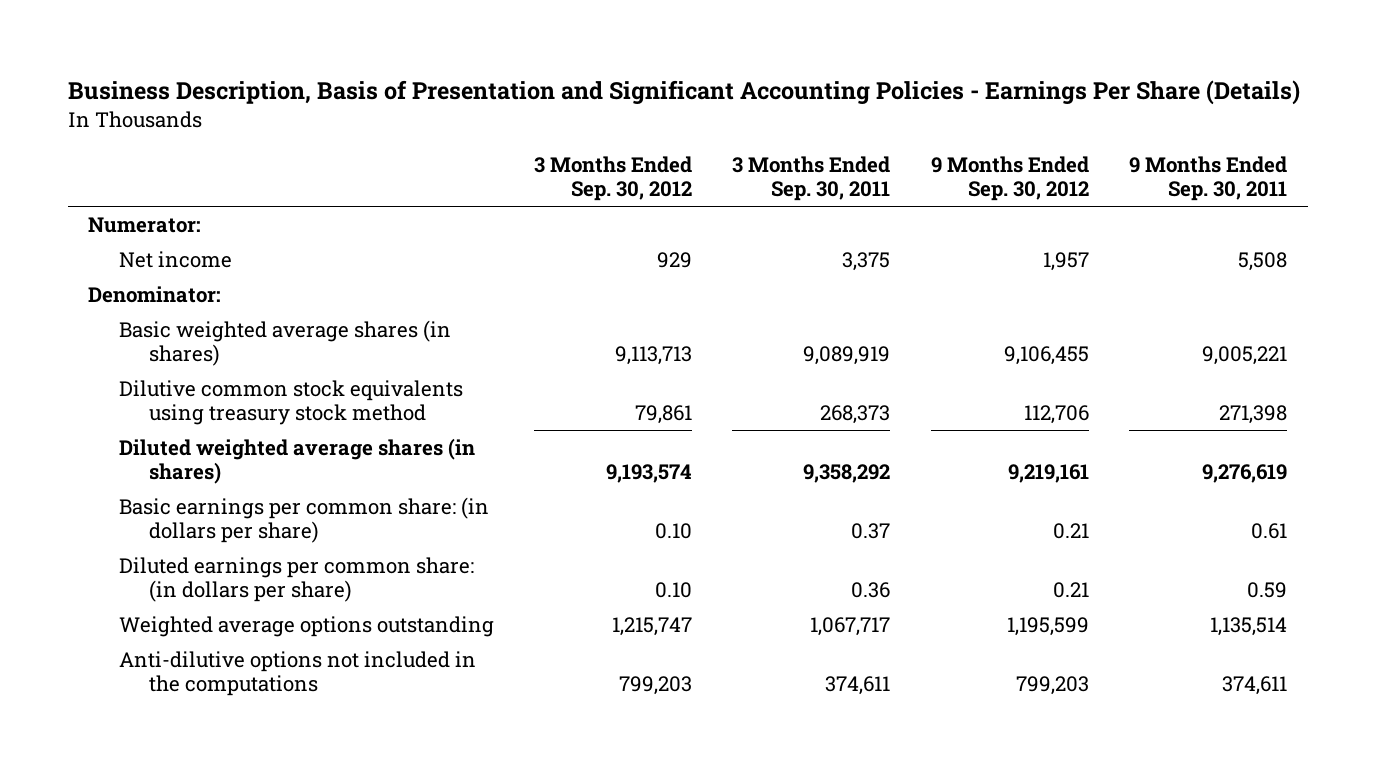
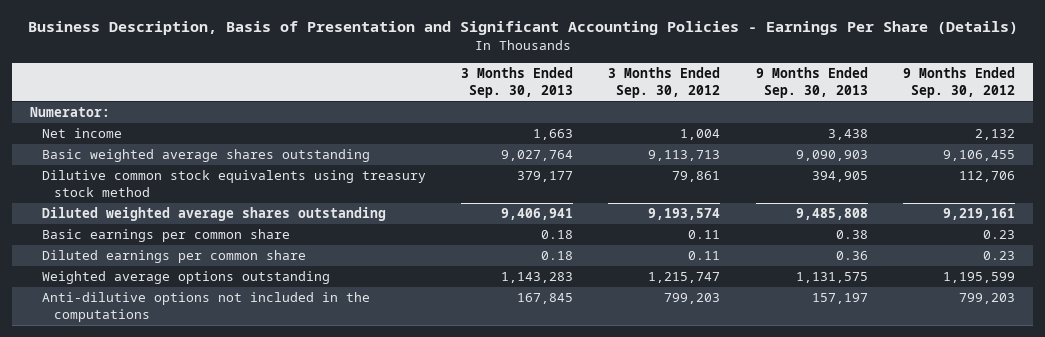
[732,155,891,201] 3 Months Ended Sep. 30, 2011 -> none
[1129,155,1288,201] 9 Months Ended Sep. 30, 2011 -> none
none -> [461,66,574,98] 3 Months Ended Sep. 30, 2013
none -> [755,66,868,98] 9 Months Ended Sep. 30, 2013
[87,285,221,303] Denominator: -> none
[657,251,693,268] 929 -> [680,129,721,141] 1,004
[1042,251,1089,271] 1,957 -> [974,129,1015,141] 2,132
[118,319,451,366] Basic weighted average shares (in shares) -> [41,149,370,163] Basic weighted average shares outstanding
[118,437,475,484] Diluted weighted average shares (in shares) -> [41,207,386,222] Diluted weighted average shares outstanding
[118,496,489,543] Basic earnings per common share: (in dollars per share) -> [41,229,290,243] Basic earnings per common share
[655,522,693,539] 0.10 -> [688,230,721,240] 0.11
[1052,522,1089,539] 0.21 -> [982,230,1015,240] 0.23
[118,556,474,602] Diluted earnings per common share: (in dollars per share) -> [41,250,306,264] Diluted earnings per common share
[655,581,693,598] 0.10 -> [688,251,721,261] 0.11
[1052,581,1089,598] 0.21 -> [982,251,1015,261] 0.23

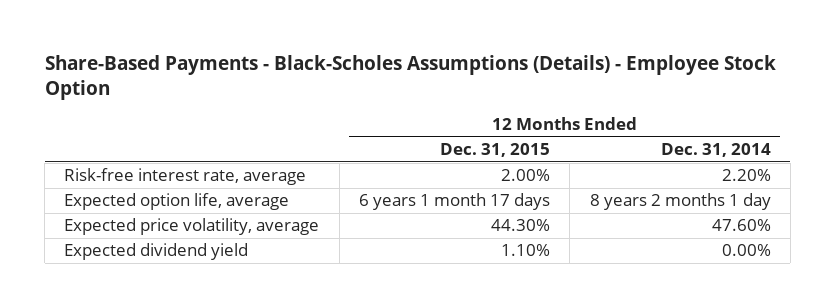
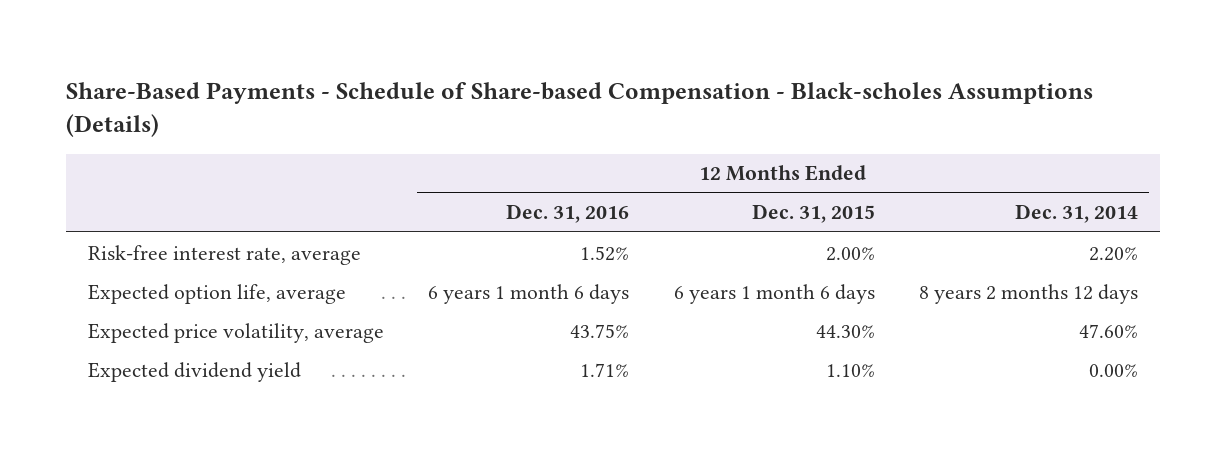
[44,55,776,101] Share-Based Payments - Black-Scholes Assumptions (Details) - Employee Stock Option -> [65,82,1093,138] Share-Based Payments - Schedule of Share-based Compensation - Black-scholes Assumptions (Details)
none -> [506,204,630,224] Dec. 31, 2016
[359,193,551,211] 6 years 1 month 17 days -> [673,283,875,304] 6 years 1 month 6 days
[589,193,771,211] 8 years 2 months 1 day -> [918,283,1138,304] 8 years 2 months 12 days

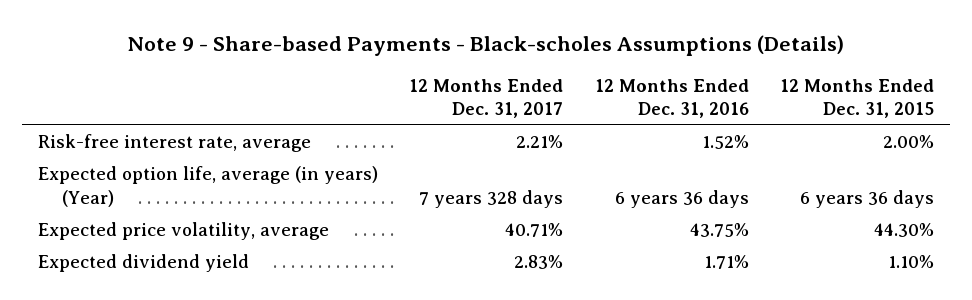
[65,82,1093,138] Share-Based Payments - Schedule of Share-based Compensation - Black-scholes Assumptions (Details) -> [127,34,845,56] Note 9 - Share-based Payments - Black-scholes Assumptions (Details)
[1014,204,1138,224] Dec. 31, 2014 -> none
none -> [409,78,564,119] 12 Months Ended Dec. 31, 2017
[88,283,347,304] Expected option life, average -> [37,166,378,207] Expected option life, average (in years) (Year)
[428,283,630,304] 6 years 1 month 6 days -> [614,189,749,208] 6 years 36 days
[673,283,875,304] 6 years 1 month 6 days -> [800,189,935,208] 6 years 36 days

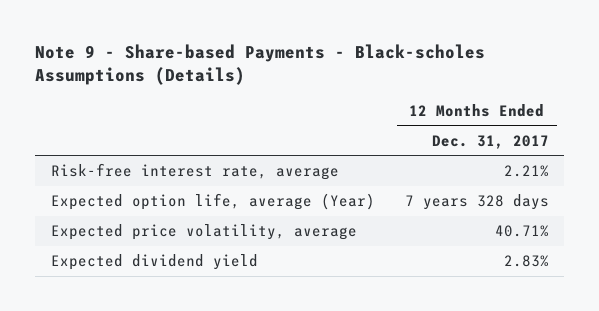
[594,78,749,119] 12 Months Ended Dec. 31, 2016 -> none
[780,78,935,119] 12 Months Ended Dec. 31, 2015 -> none
[37,166,378,207] Expected option life, average (in years) (Year) -> [50,192,375,210] Expected option life, average (Year)

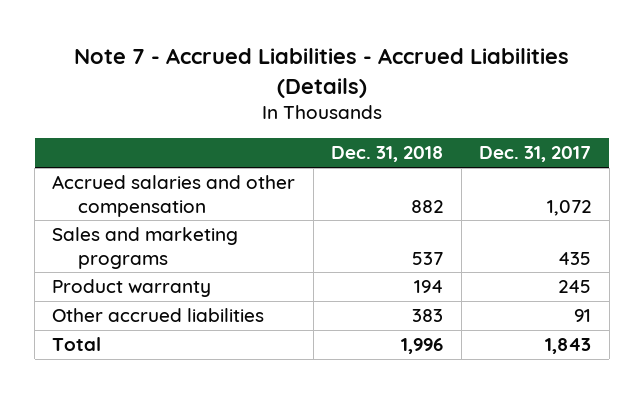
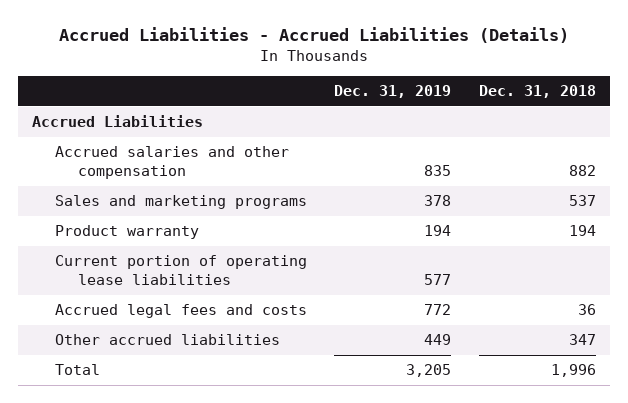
[73,48,569,98] Note 7 - Accrued Liabilities - Accrued Liabilities (Details) -> [58,27,569,44] Accrued Liabilities - Accrued Liabilities (Details)
[479,146,592,163] Dec. 31, 2017 -> none
none -> [334,85,452,99] Dec. 31, 2019
none -> [31,115,203,128] Accrued Liabilities
none -> [54,255,307,286] Current portion of operating lease liabilities
none -> [54,304,307,319] Accrued legal fees and costs
[412,309,444,323] 383 -> [568,334,596,346] 347

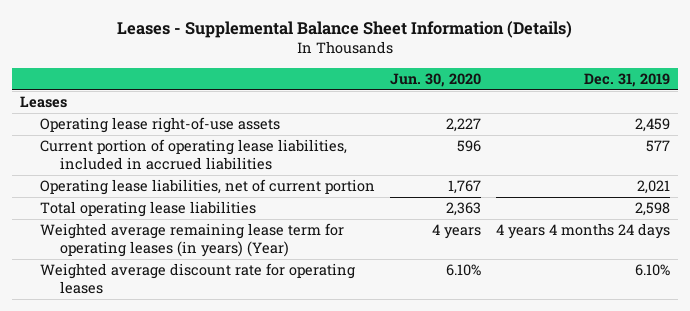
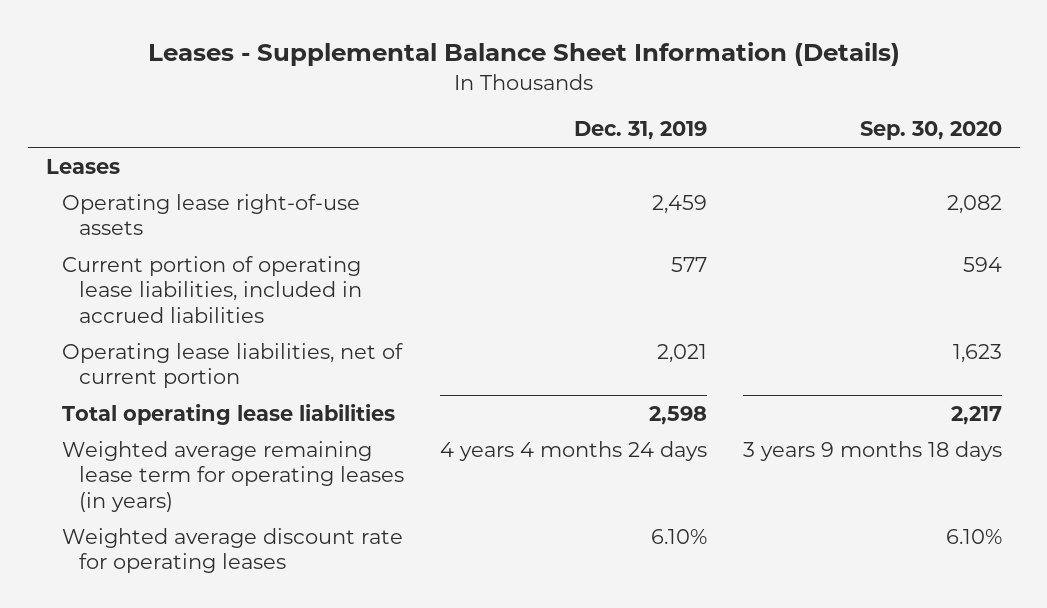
[389,73,481,88] Jun. 30, 2020 -> none
none -> [859,121,1002,141] Sep. 30, 2020
[39,223,344,258] Weighted average remaining lease term for operating leases (in years) (Year) -> [62,440,405,512] Weighted average remaining lease term for operating leases (in years)

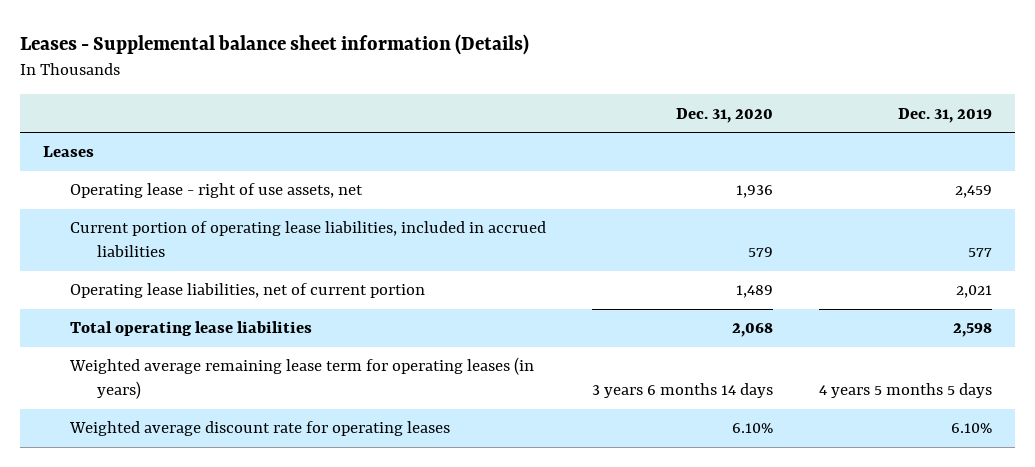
[147,41,900,66] Leases - Supplemental Balance Sheet Information (Details) -> [20,33,530,55] Leases - Supplemental balance sheet information (Details)
[859,121,1002,141] Sep. 30, 2020 -> none
none -> [676,107,774,123] Dec. 31, 2020
[62,193,361,236] Operating lease right-of-use assets -> [70,183,364,199] Operating lease - right of use assets, net
[439,440,707,461] 4 years 4 months 24 days -> [819,383,993,399] 4 years 5 months 5 days

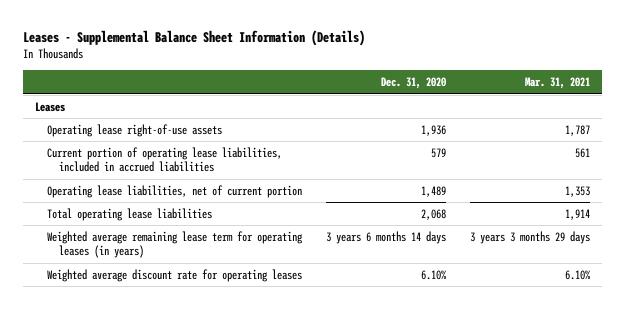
[20,33,530,55] Leases - Supplemental balance sheet information (Details) -> [23,29,366,46] Leases - Supplemental Balance Sheet Information (Details)
[898,107,993,123] Dec. 31, 2019 -> none
none -> [525,77,591,90] Mar. 31, 2021
[70,183,364,199] Operating lease - right of use assets, net -> [47,123,223,137] Operating lease right-of-use assets

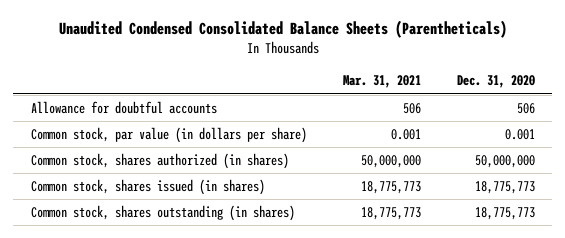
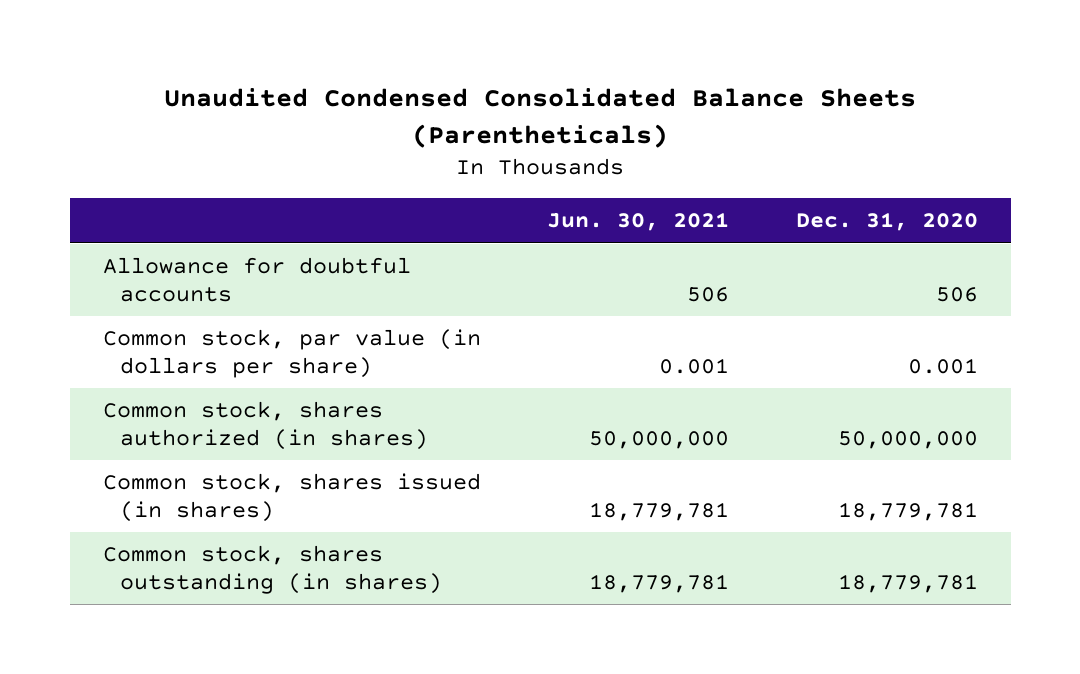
[342,75,421,89] Mar. 31, 2021 -> none
none -> [547,212,730,232] Jun. 30, 2021
[474,181,535,195] 18,775,773 -> [837,501,978,521] 18,779,781
[474,207,535,221] 18,775,773 -> [837,573,978,593] 18,779,781

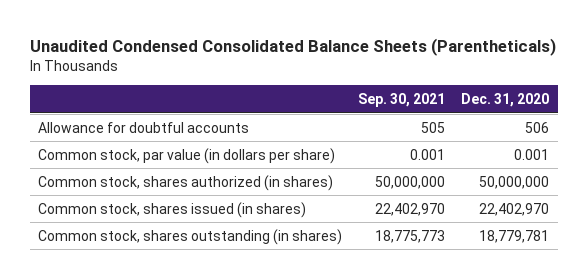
[547,212,730,232] Jun. 30, 2021 -> none
none -> [358,93,446,108] Sep. 30, 2021
[837,501,978,521] 18,779,781 -> [479,202,550,216] 22,402,970

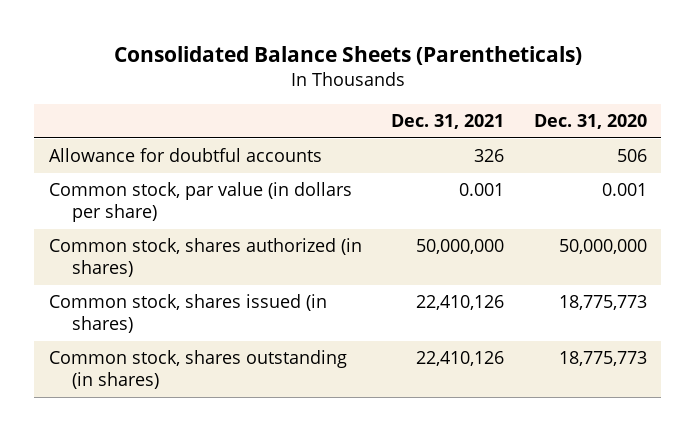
[30,38,557,57] Unaudited Condensed Consolidated Balance Sheets (Parentheticals) -> [113,45,582,65] Consolidated Balance Sheets (Parentheticals)
[358,93,446,108] Sep. 30, 2021 -> none
none -> [391,113,505,129] Dec. 31, 2021
[479,202,550,216] 22,402,970 -> [558,295,647,311] 18,775,773
[479,229,550,243] 18,779,781 -> [558,351,647,367] 18,775,773

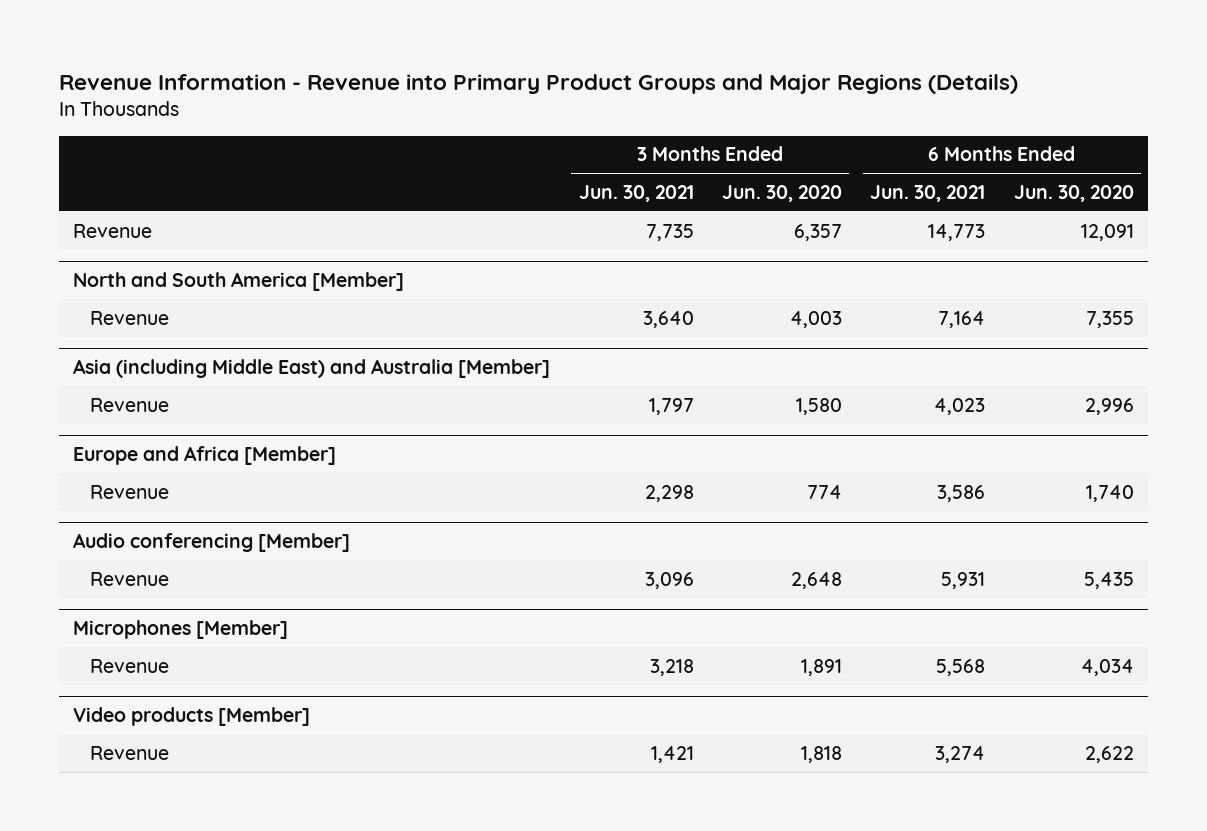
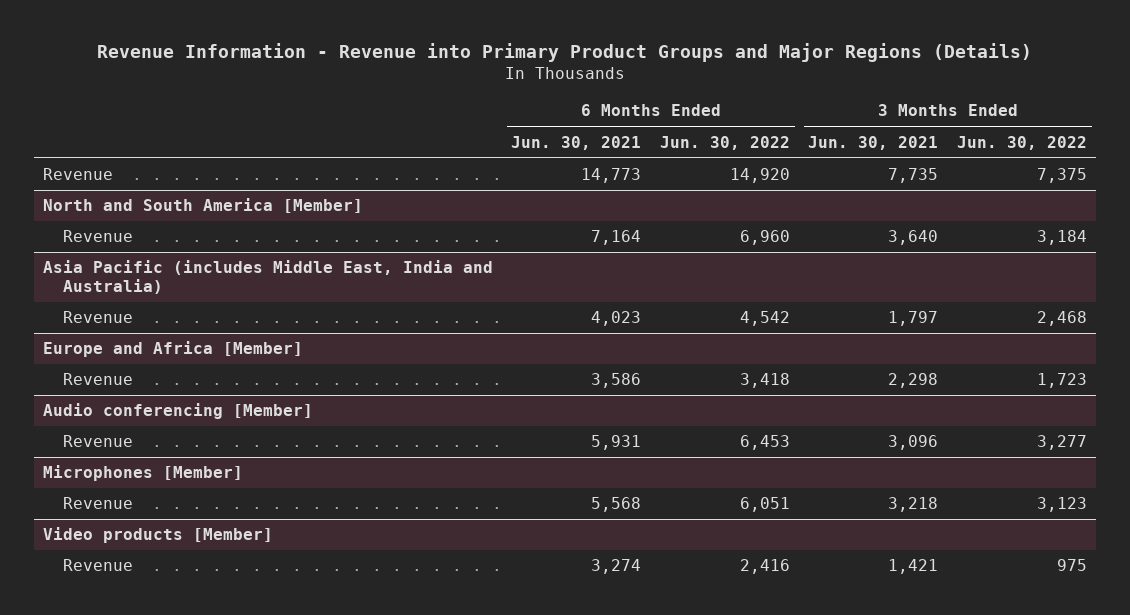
[721,185,842,203] Jun. 30, 2020 -> none
[1013,185,1134,203] Jun. 30, 2020 -> none
none -> [659,135,790,150] Jun. 30, 2022
none -> [956,135,1087,150] Jun. 30, 2022
[73,359,551,379] Asia (including Middle East) and Australia [Member] -> [42,260,493,295] Asia Pacific (includes Middle East, India and Australia)

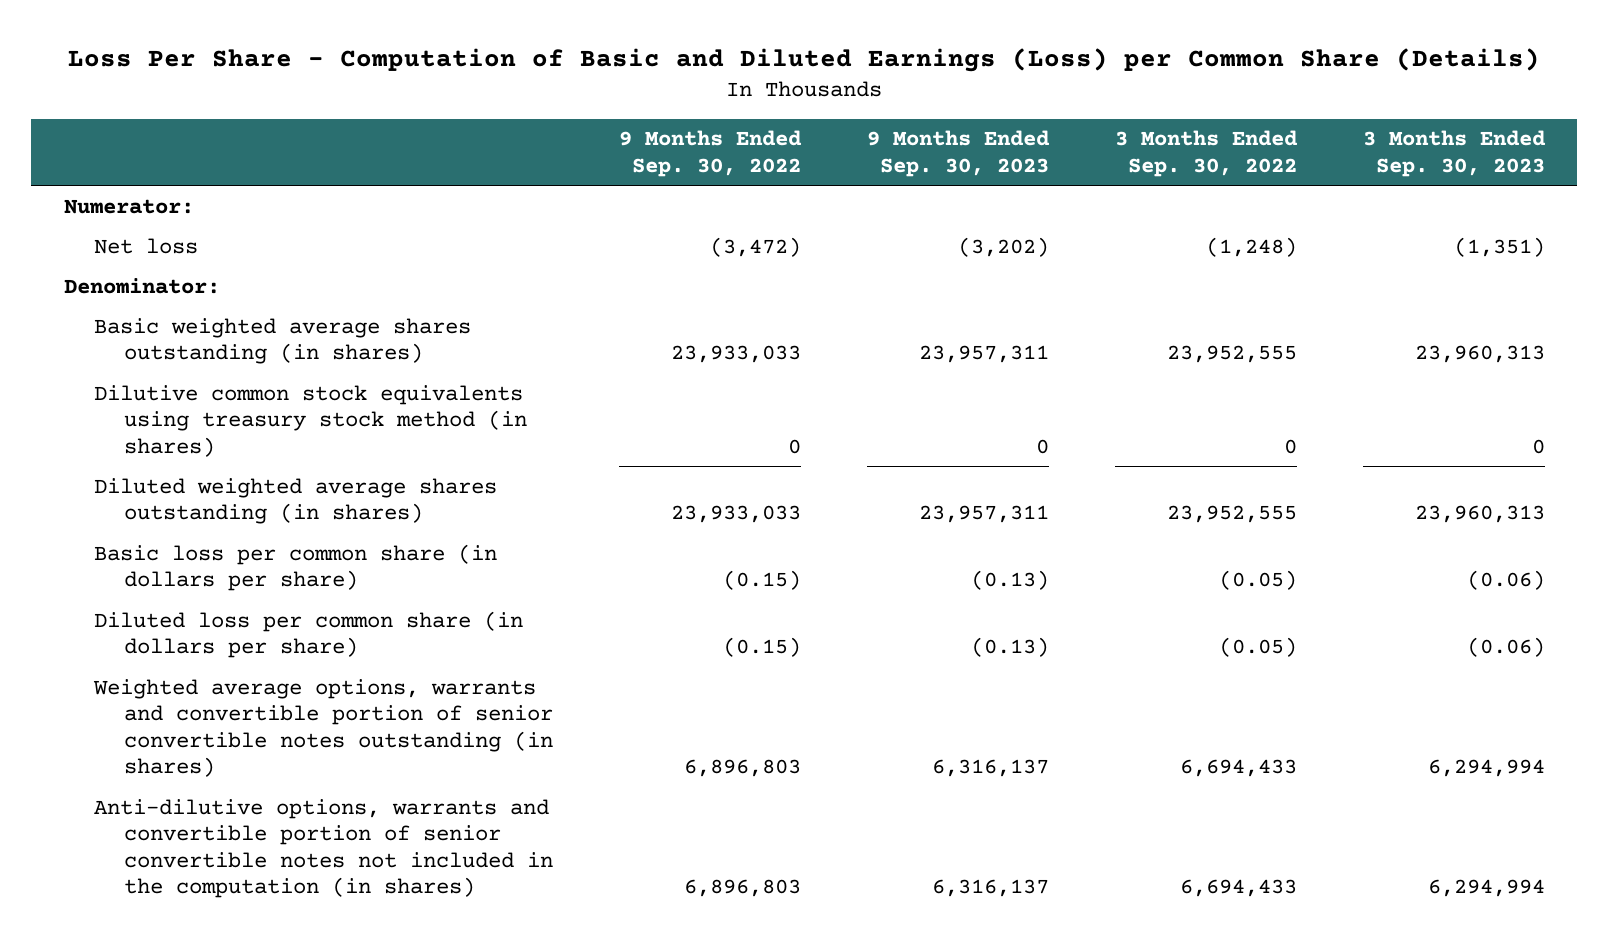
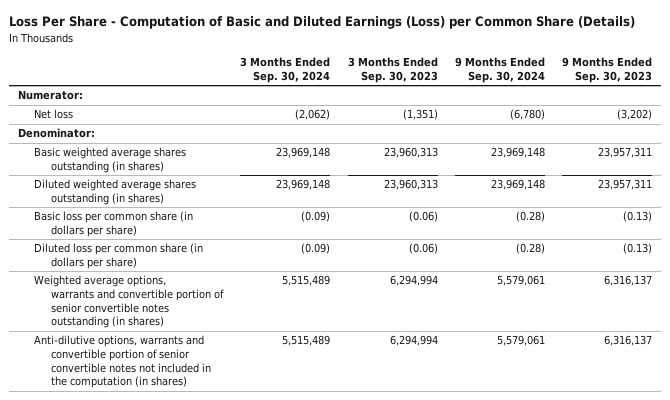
[619,130,803,177] 9 Months Ended Sep. 30, 2022 -> none
[1114,130,1298,177] 3 Months Ended Sep. 30, 2022 -> none
none -> [240,57,331,83] 3 Months Ended Sep. 30, 2024
none -> [455,57,546,83] 9 Months Ended Sep. 30, 2024
[93,384,528,457] Dilutive common stock equivalents using treasury stock method (in shares) -> none

